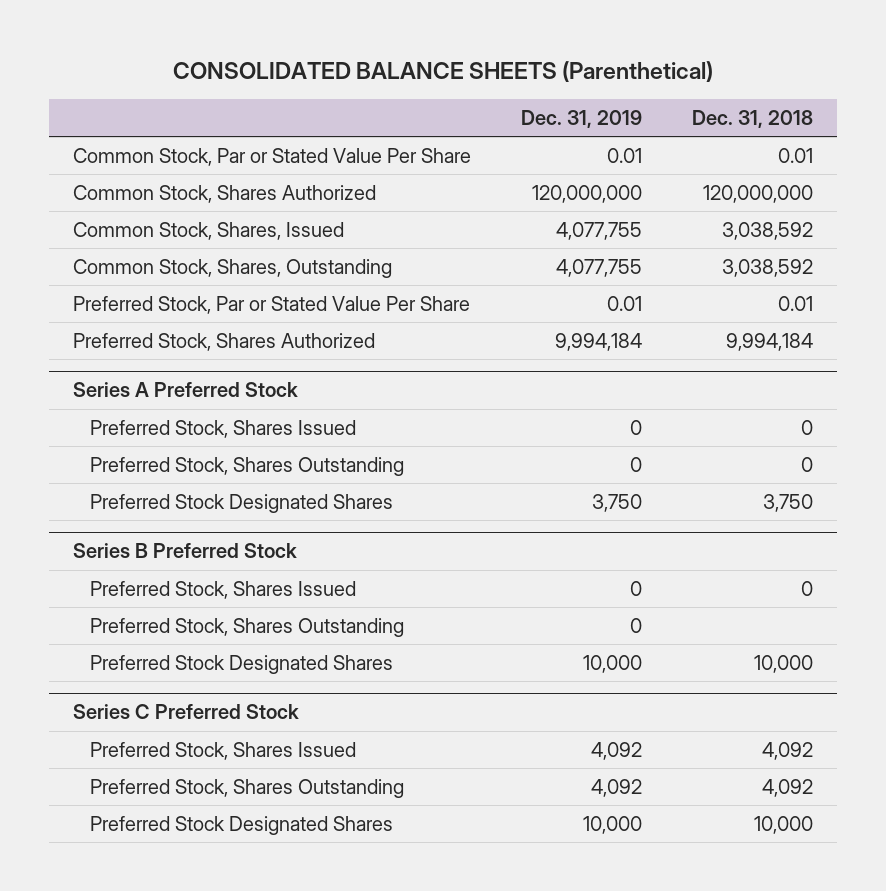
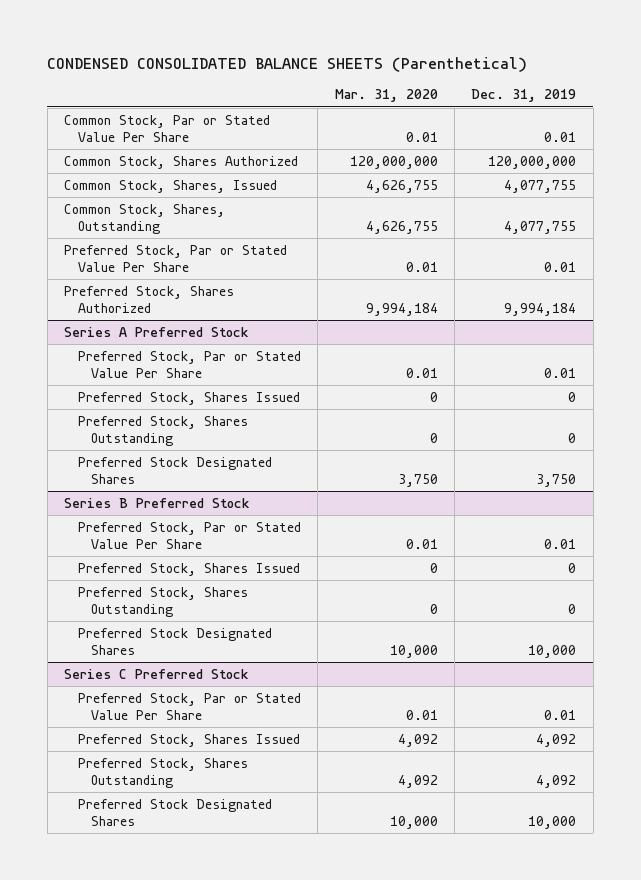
[172,61,713,83] CONSOLIDATED BALANCE SHEETS (Parenthetical) -> [47,56,528,72] CONDENSED CONSOLIDATED BALANCE SHEETS (Parenthetical)
[691,110,813,129] Dec. 31, 2018 -> none
none -> [334,89,438,103] Mar. 31, 2020
none -> [77,350,301,378] Preferred Stock, Par or Stated Value Per Share
none -> [77,521,301,549] Preferred Stock, Par or Stated Value Per Share
none -> [77,692,301,720] Preferred Stock, Par or Stated Value Per Share

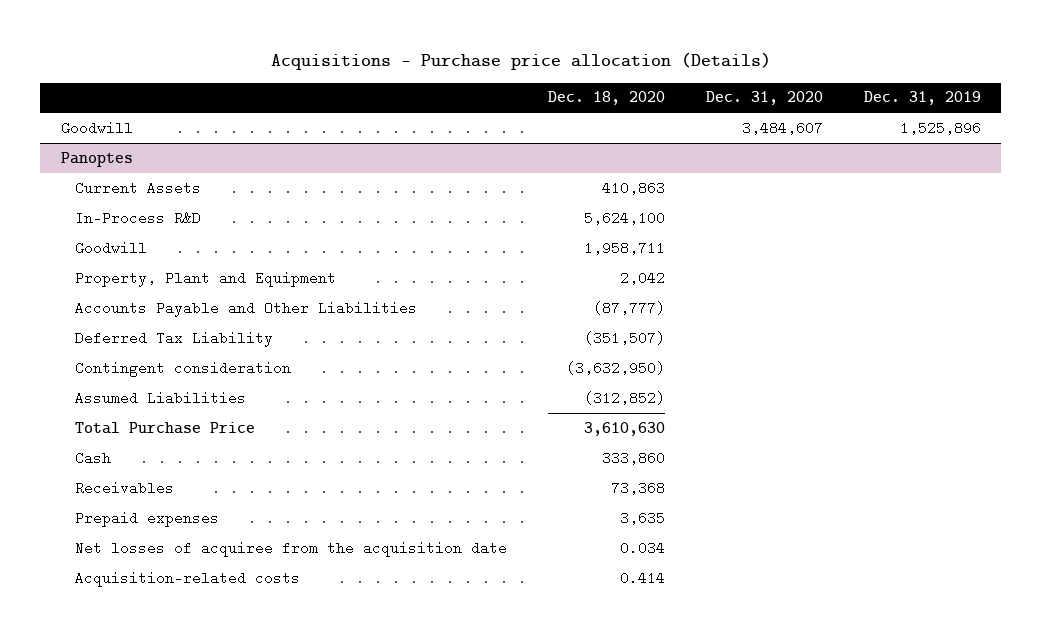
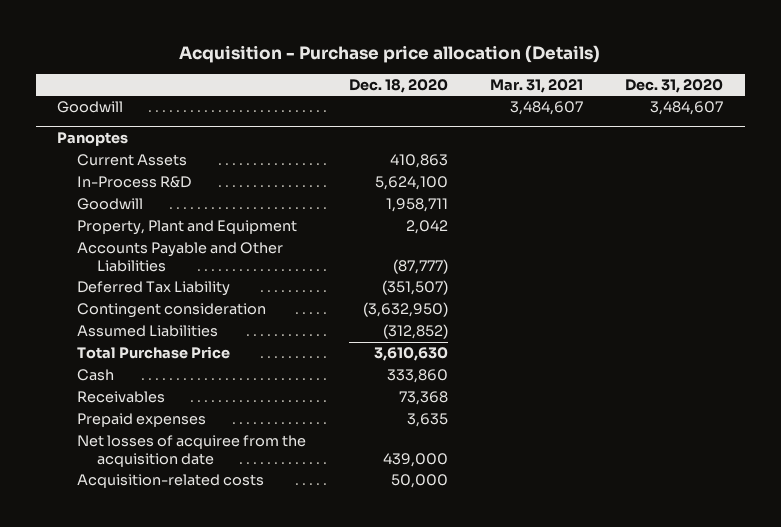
[270,51,771,70] Acquisitions - Purchase price allocation (Details) -> [179,44,601,63] Acquisition - Purchase price allocation (Details)
[863,91,981,106] Dec. 31, 2019 -> none
none -> [490,78,584,93] Mar. 31, 2021
[619,540,665,555] 0.034 -> [382,453,448,468] 439,000
[619,570,665,585] 0.414 -> [390,474,448,489] 50,000

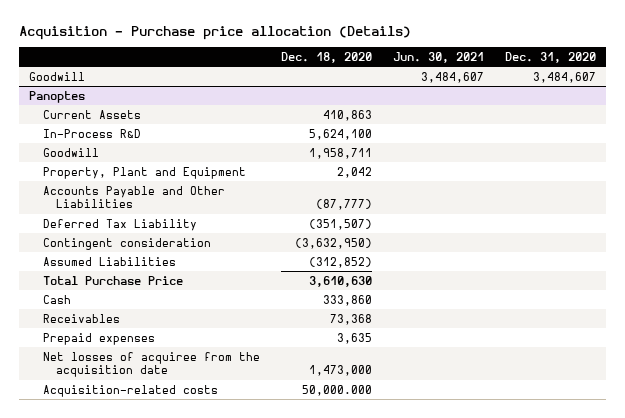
[490,78,584,93] Mar. 31, 2021 -> none
none -> [392,51,484,63] Jun. 30, 2021
[382,453,448,468] 439,000 -> [308,365,372,377] 1,473,000
[390,474,448,489] 50,000 -> [301,384,372,396] 50,000.000

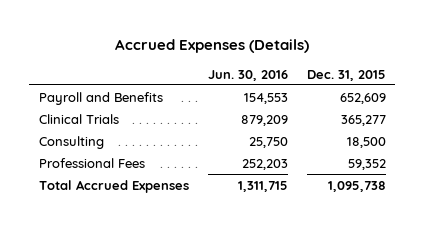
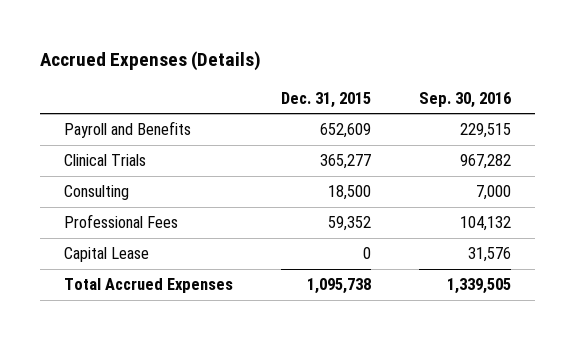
[207,69,288,81] Jun. 30, 2016 -> none
none -> [418,91,511,108] Sep. 30, 2016
none -> [64,247,150,263] Capital Lease

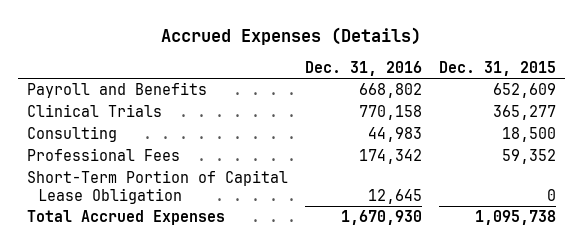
[418,91,511,108] Sep. 30, 2016 -> none
none -> [304,60,422,76] Dec. 31, 2016
[64,247,150,263] Capital Lease -> none
none -> [26,170,288,205] Short-Term Portion of Capital Lease Obligation

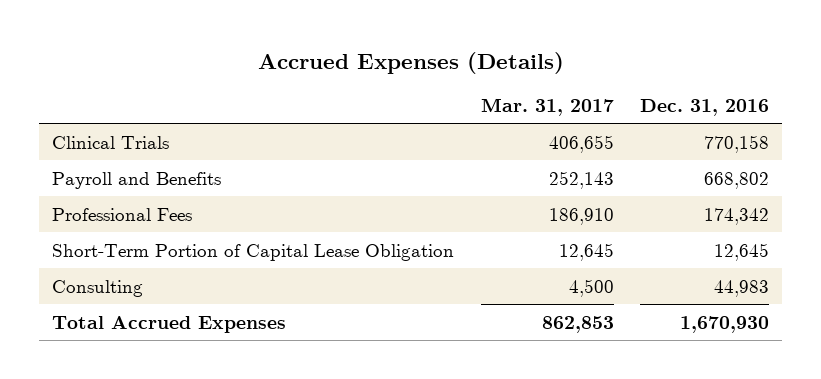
[438,60,556,76] Dec. 31, 2015 -> none
none -> [480,97,614,116] Mar. 31, 2017
[26,82,207,99] Payroll and Benefits -> [52,171,222,189] Payroll and Benefits
[26,126,117,143] Consulting -> [52,279,144,297] Consulting

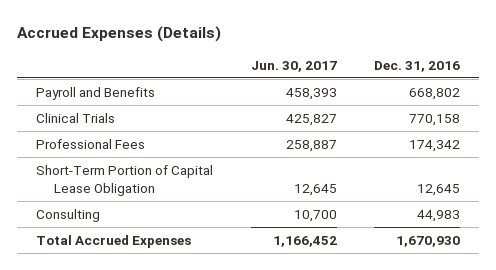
[480,97,614,116] Mar. 31, 2017 -> none
none -> [250,60,337,72] Jun. 30, 2017
[52,135,170,149] Clinical Trials -> [35,113,115,124] Clinical Trials

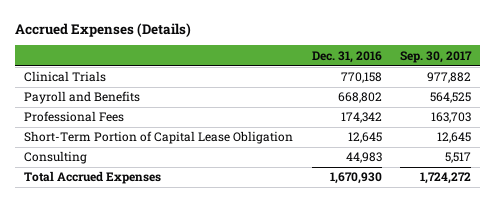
[250,60,337,72] Jun. 30, 2017 -> none
none -> [400,50,473,63] Sep. 30, 2017
[35,87,155,101] Payroll and Benefits -> [24,91,141,105] Payroll and Benefits

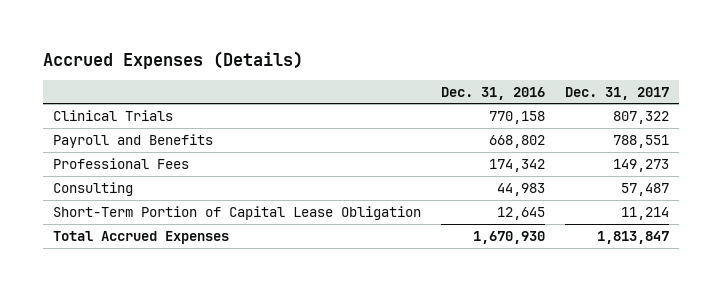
[400,50,473,63] Sep. 30, 2017 -> none
none -> [565,86,670,100] Dec. 31, 2017
[24,131,294,145] Short-Term Portion of Capital Lease Obligation -> [53,206,422,221] Short-Term Portion of Capital Lease Obligation

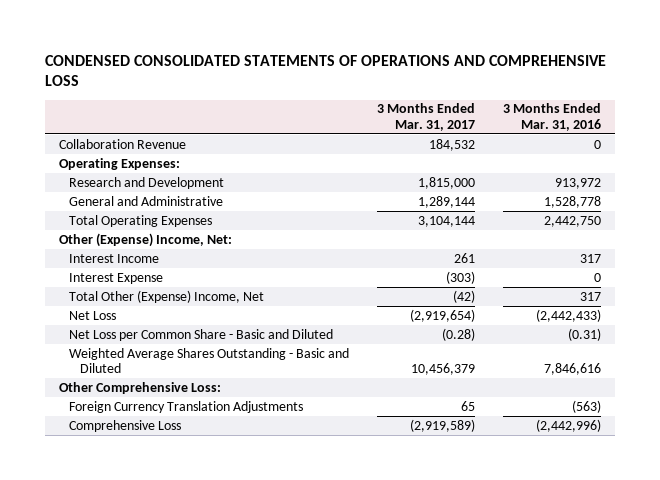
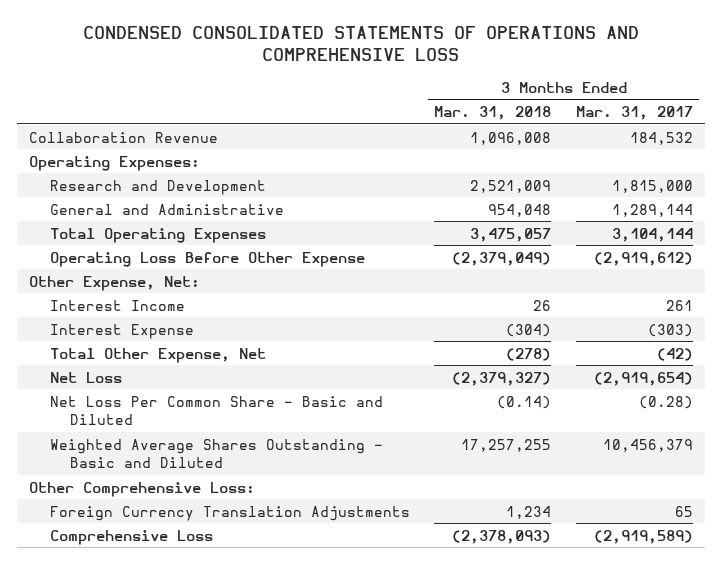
[503,103,602,131] 3 Months Ended Mar. 31, 2016 -> none
none -> [434,106,552,121] Mar. 31, 2018
none -> [49,251,365,267] Operating Loss Before Other Expense
[59,232,233,247] Other (Expense) Income, Net: -> [28,275,200,291] Other Expense, Net:
[69,289,265,303] Total Other (Expense) Income, Net -> [49,347,266,363] Total Other Expense, Net
[69,328,334,341] Net Loss per Common Share - Basic and Diluted -> [49,395,383,426] Net Loss Per Common Share - Basic and Diluted

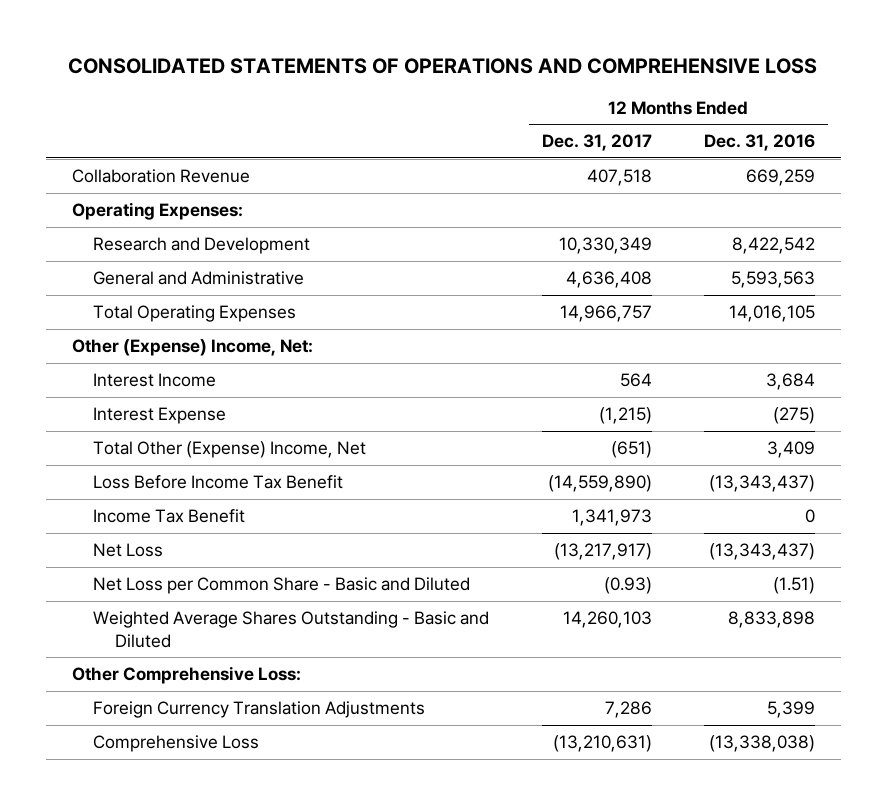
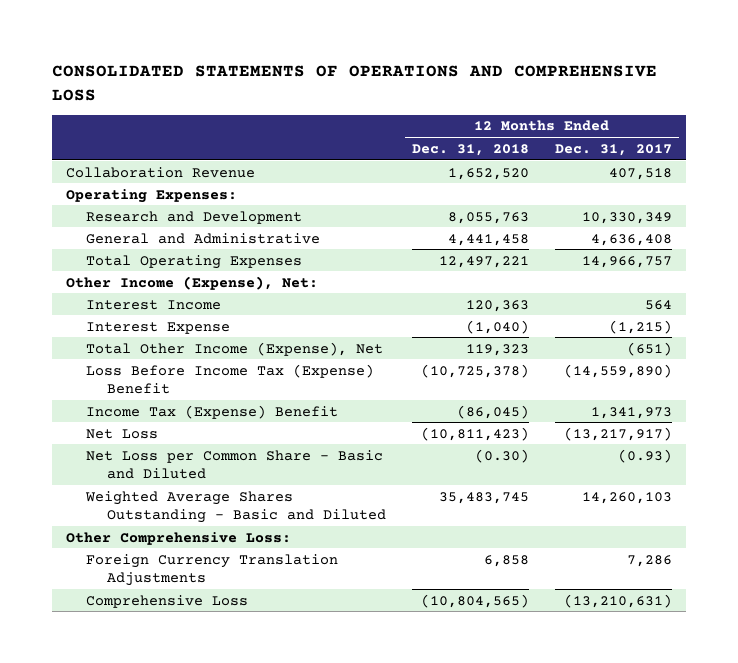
[703,134,815,152] Dec. 31, 2016 -> none
none -> [412,143,530,156] Dec. 31, 2018
[71,339,313,357] Other (Expense) Income, Net: -> [65,275,318,290] Other Income (Expense), Net:
[93,441,367,459] Total Other (Expense) Income, Net -> [86,341,384,356] Total Other Income (Expense), Net
[93,475,344,490] Loss Before Income Tax Benefit -> [86,363,375,395] Loss Before Income Tax (Expense) Benefit
[93,509,246,524] Income Tax Benefit -> [86,404,339,419] Income Tax (Expense) Benefit

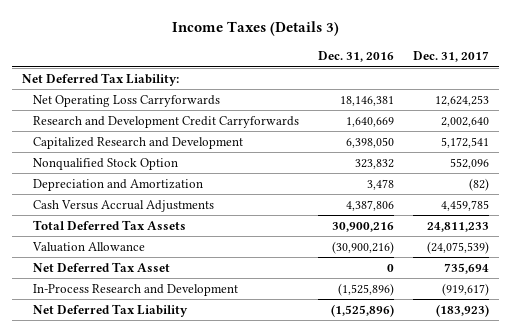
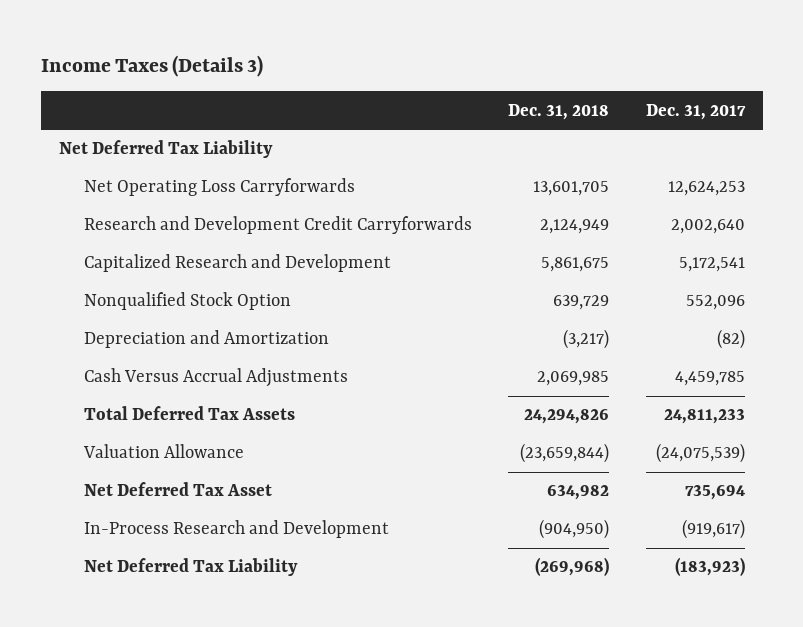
[318,51,395,63] Dec. 31, 2016 -> none
none -> [508,103,610,120] Dec. 31, 2018
[21,72,179,86] Net Deferred Tax Liability: -> [58,140,273,159] Net Deferred Tax Liability

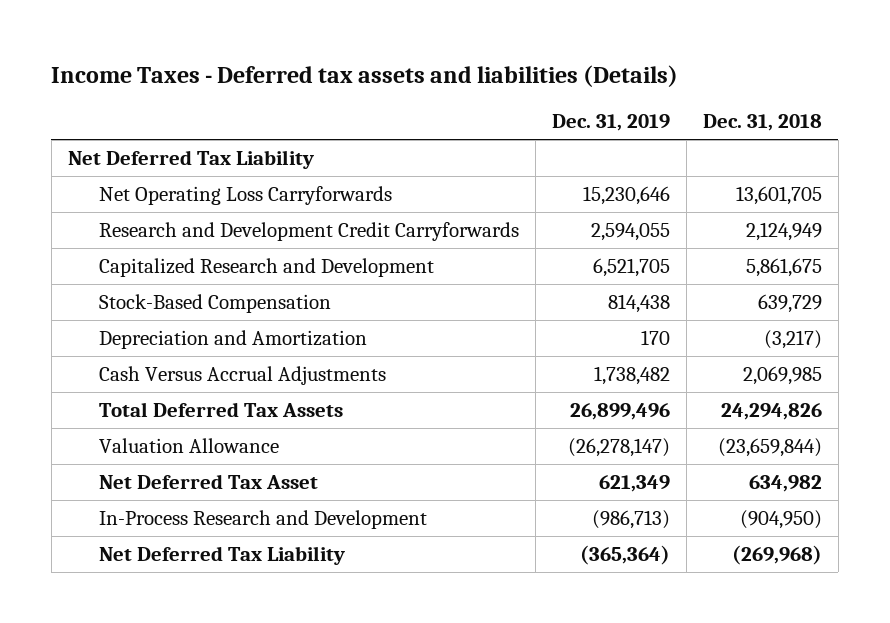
[40,54,263,77] Income Taxes (Details 3) -> [51,65,679,88] Income Taxes - Deferred tax assets and liabilities (Details)
[645,103,746,120] Dec. 31, 2017 -> none
none -> [551,114,670,132] Dec. 31, 2019
[84,292,292,311] Nonqualified Stock Option -> [98,293,331,313] Stock-Based Compensation

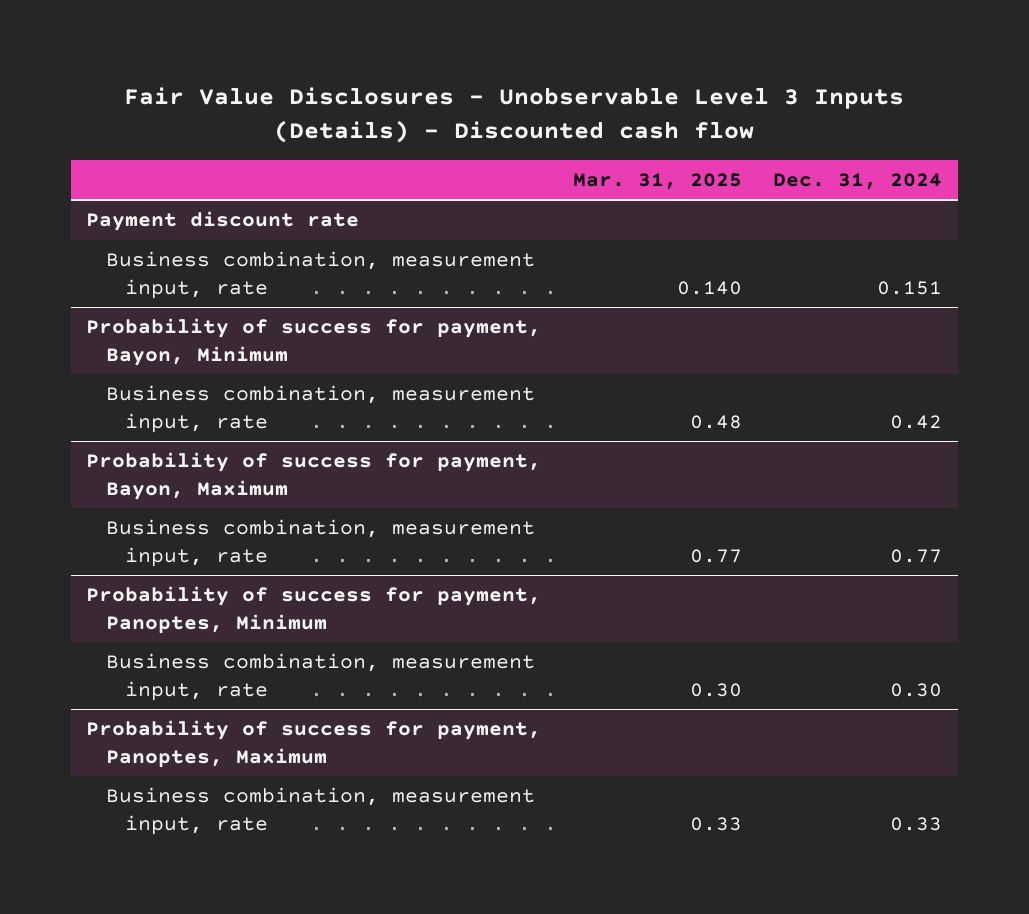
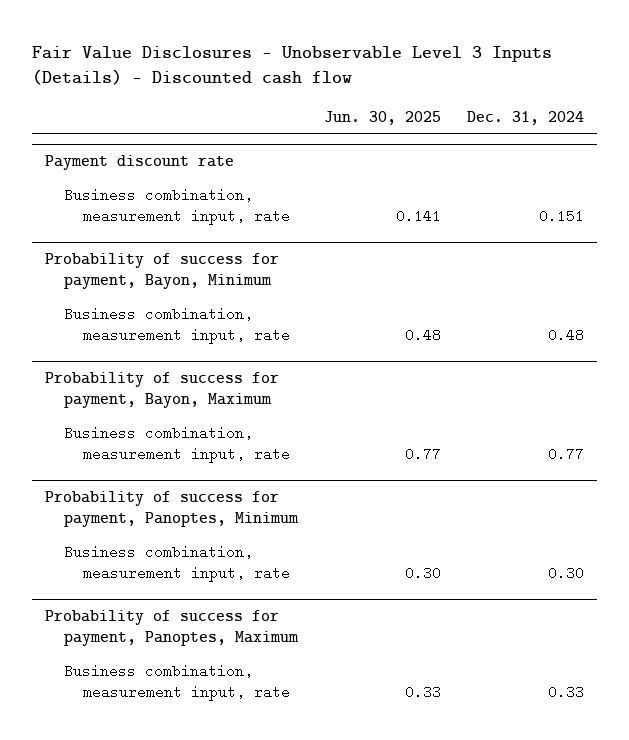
[572,172,742,190] Mar. 31, 2025 -> none
none -> [323,110,441,125] Jun. 30, 2025
[890,414,943,429] 0.42 -> [547,327,584,342] 0.48

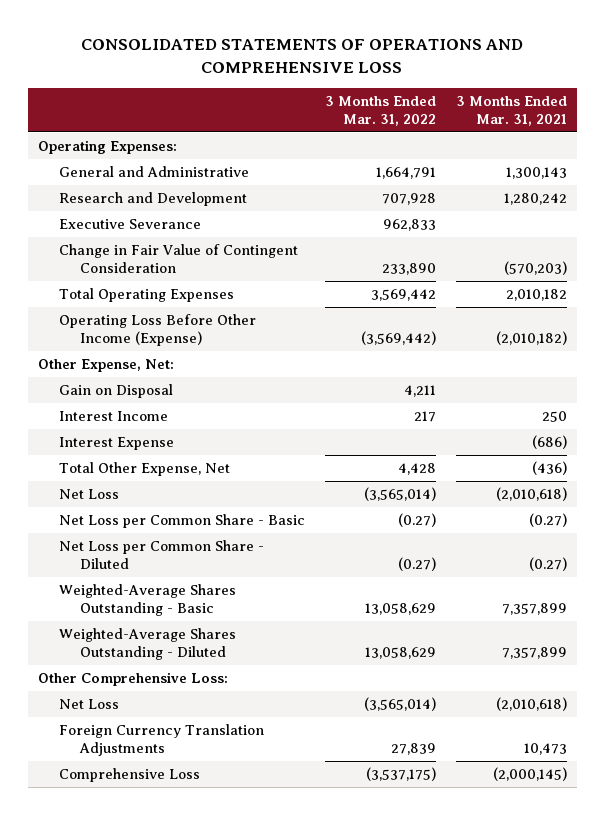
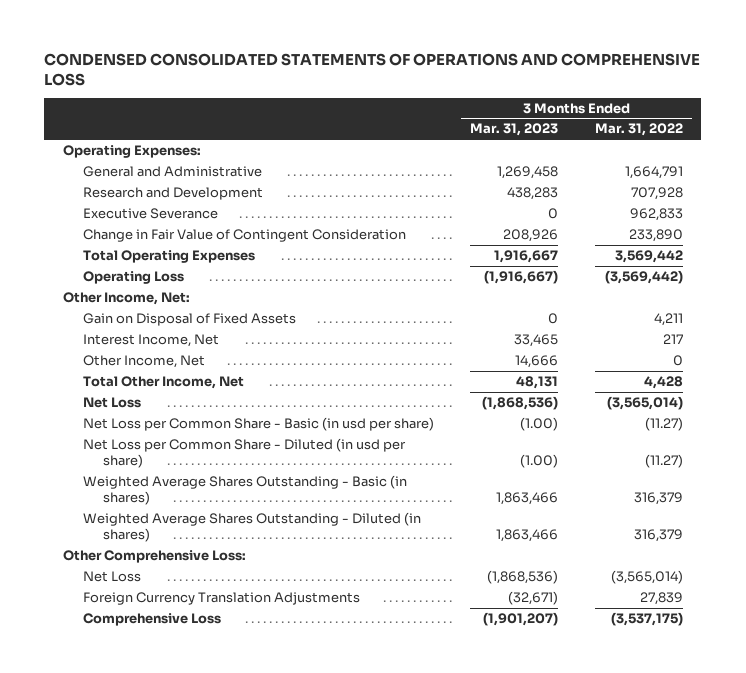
[81,39,524,74] CONSOLIDATED STATEMENTS OF OPERATIONS AND COMPREHENSIVE LOSS -> [44,52,701,86] CONDENSED CONSOLIDATED STATEMENTS OF OPERATIONS AND COMPREHENSIVE LOSS
[455,95,567,127] 3 Months Ended Mar. 31, 2021 -> none
none -> [470,123,559,137] Mar. 31, 2023
[59,436,175,450] Interest Expense -> none
[59,313,257,347] Operating Loss Before Other Income (Expense) -> [82,271,184,285] Operating Loss
[37,358,174,372] Other Expense, Net: -> [62,292,190,306] Other Income, Net:
[59,383,174,398] Gain on Disposal -> [82,313,296,327] Gain on Disposal of Fixed Assets
[59,410,169,421] Interest Income -> [82,334,219,348] Interest Income, Net
none -> [82,355,205,369] Other Income, Net
[59,461,231,476] Total Other Expense, Net -> [82,376,244,390] Total Other Income, Net
[59,513,306,528] Net Loss per Common Share - Basic -> [82,417,434,432] Net Loss per Common Share - Basic (in usd per share)
[397,512,436,527] (0.27) -> [644,417,683,432] (11.27)
[59,539,265,570] Net Loss per Common Share - Diluted -> [82,438,406,469] Net Loss per Common Share - Diluted (in usd per share)
[397,557,436,572] (0.27) -> [644,454,683,469] (11.27)
[59,583,237,617] Weighted-Average Shares Outstanding - Basic -> [82,475,407,506] Weighted Average Shares Outstanding - Basic (in shares)
[364,603,436,616] 13,058,629 -> [633,492,683,506] 316,379
[59,627,237,661] Weighted-Average Shares Outstanding - Diluted -> [82,512,421,543] Weighted Average Shares Outstanding - Diluted (in shares)
[364,647,436,660] 13,058,629 -> [633,529,683,543] 316,379

